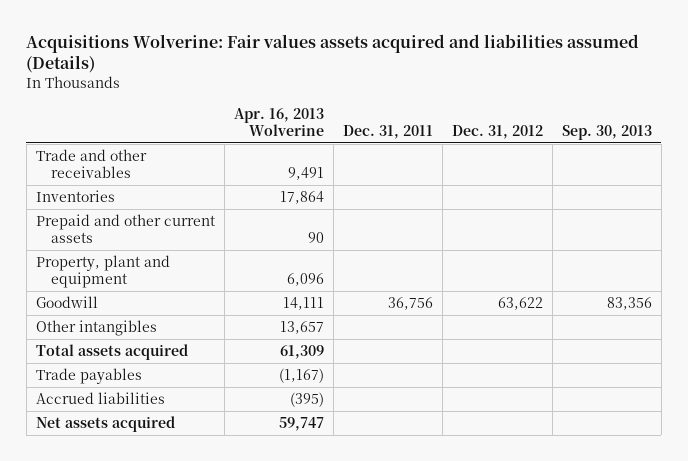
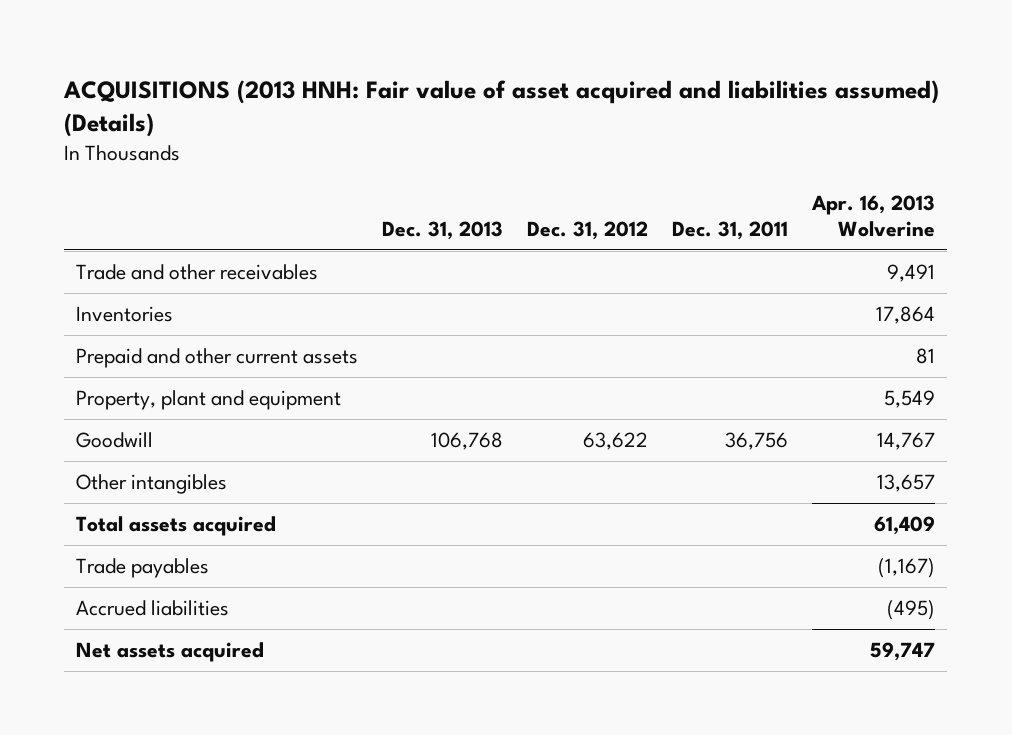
[26,33,640,74] Acquisitions Wolverine: Fair values assets acquired and liabilities assumed (Details) -> [63,79,940,138] ACQUISITIONS (2013 HNH: Fair value of asset acquired and liabilities assumed) (Details)
[561,124,652,140] Sep. 30, 2013 -> none
none -> [382,220,504,240] Dec. 31, 2013
[307,231,324,243] 90 -> [916,348,936,365] 81
[286,272,324,286] 6,096 -> [884,390,936,409] 5,549
[282,297,324,311] 14,111 -> [877,432,936,451] 14,767
[279,345,324,360] 61,309 -> [874,516,936,536] 61,409
[289,392,324,408] (395) -> [887,600,936,621] (495)

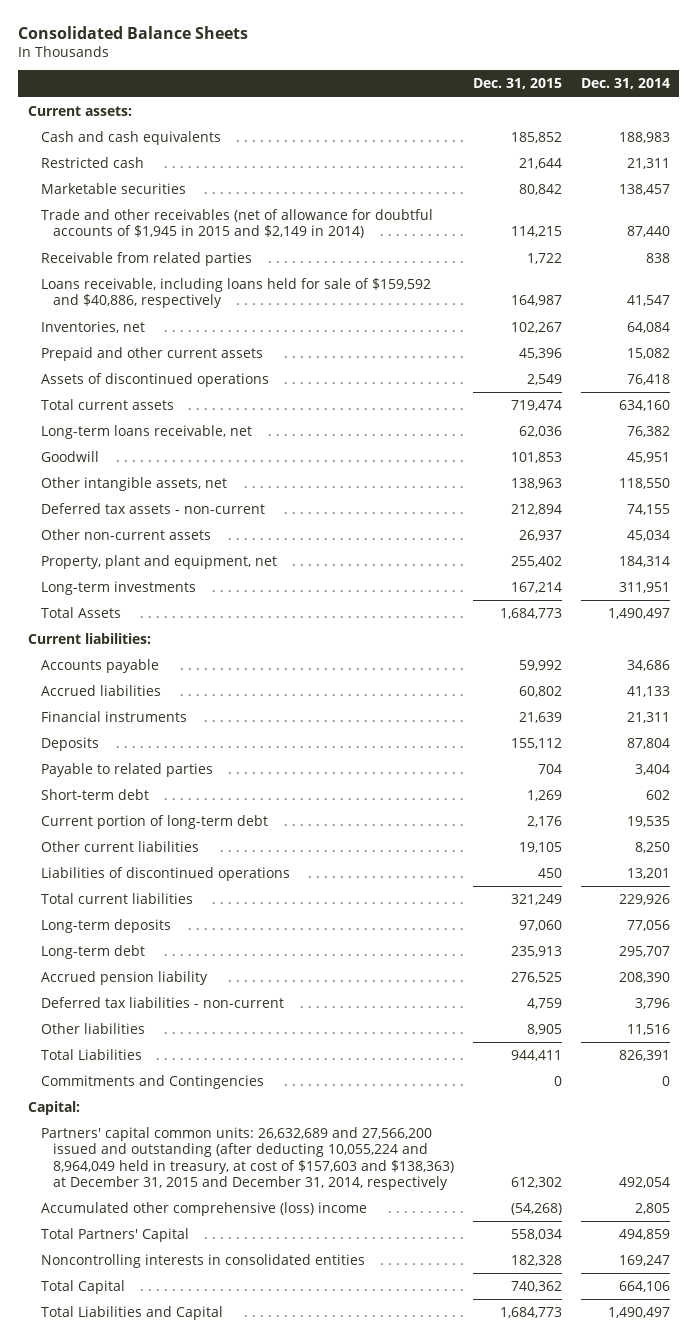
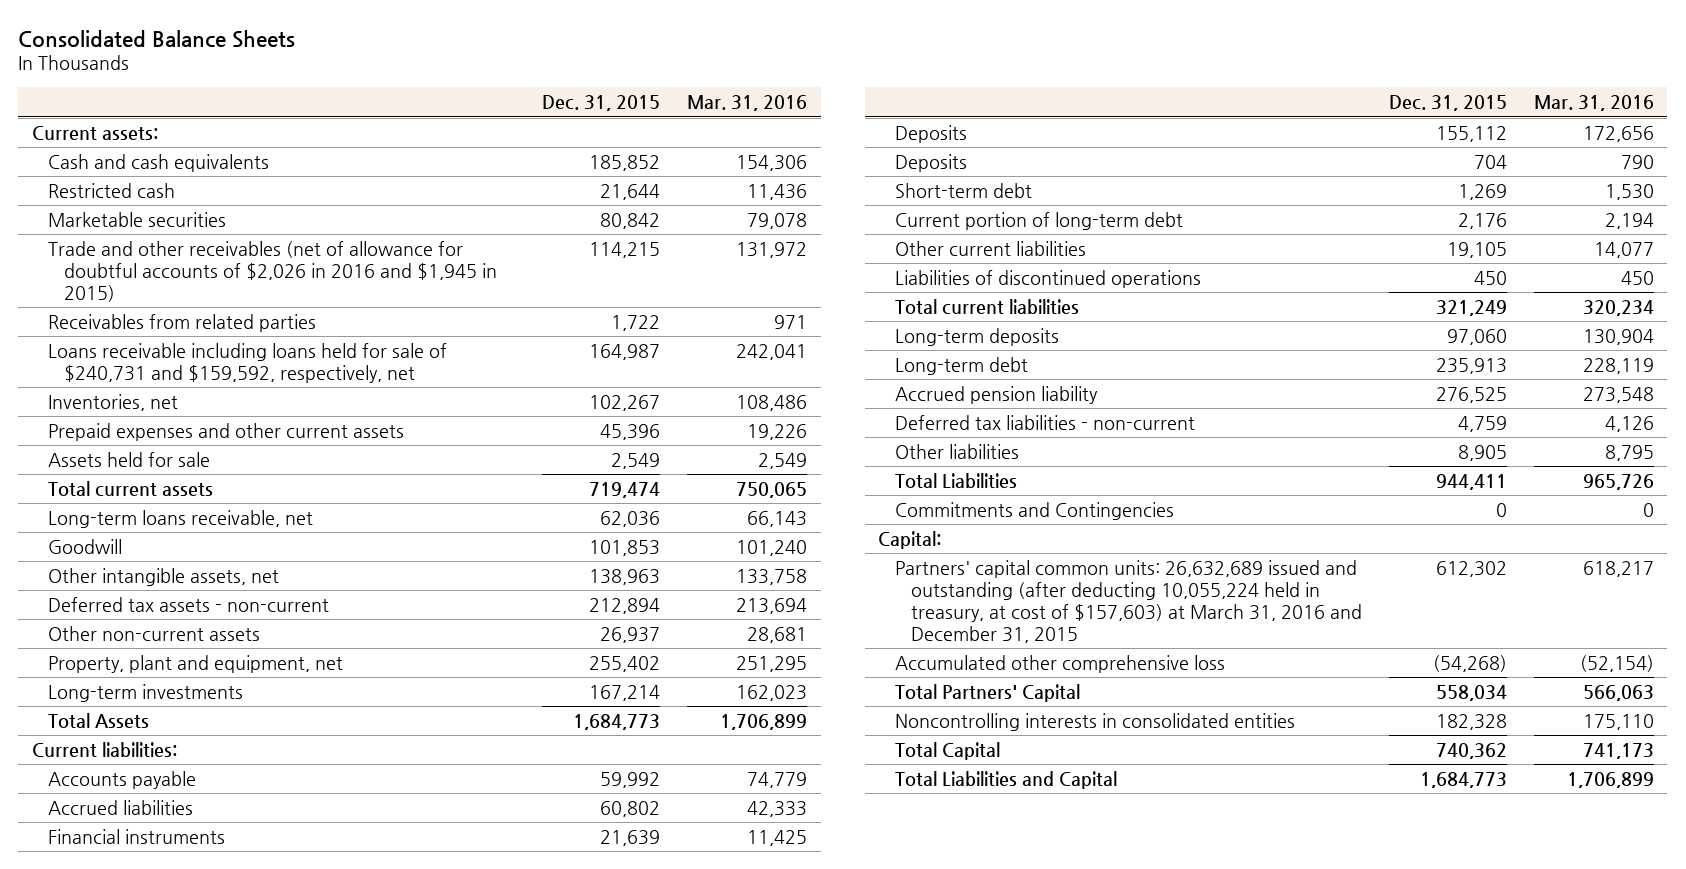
[580,78,670,90] Dec. 31, 2014 -> none
none -> [687,94,808,111] Mar. 31, 2016
[40,208,433,239] Trade and other receivables (net of allowance for doubtful accounts of $1,945 in 2015 and $2,149 in 2014) -> [47,240,498,302] Trade and other receivables (net of allowance for doubtful accounts of $2,026 in 2016 and $1,945 in 2015)
[40,251,252,266] Receivable from related parties -> [47,313,316,332] Receivables from related parties
[40,277,431,309] Loans receivable, including loans held for sale of $159,592 and $40,886, respectively -> [47,342,447,383] Loans receivable including loans held for sale of $240,731 and $159,592, respectively, net
[40,346,263,361] Prepaid and other current assets -> [47,422,404,441] Prepaid expenses and other current assets
[40,372,269,387] Assets of discontinued operations -> [47,451,210,467] Assets held for sale
[40,762,213,777] Payable to related parties -> [894,153,967,172] Deposits
[40,1126,455,1190] Partners' capital common units: 26,632,689 and 27,566,200 issued and outstanding (after deducting 10,055,224 and 8,964,049 held in treasury, at cost of $157,603 and $138,363) at December 31, 2015 and December 31, 2014, respectively -> [894,559,1362,643] Partners' capital common units: 26,632,689 issued and outstanding (after deducting 10,055,224 held in treasury, at cost of $157,603) at March 31, 2016 and December 31, 2015
[40,1201,367,1216] Accumulated other comprehensive (loss) income -> [894,654,1225,673] Accumulated other comprehensive loss

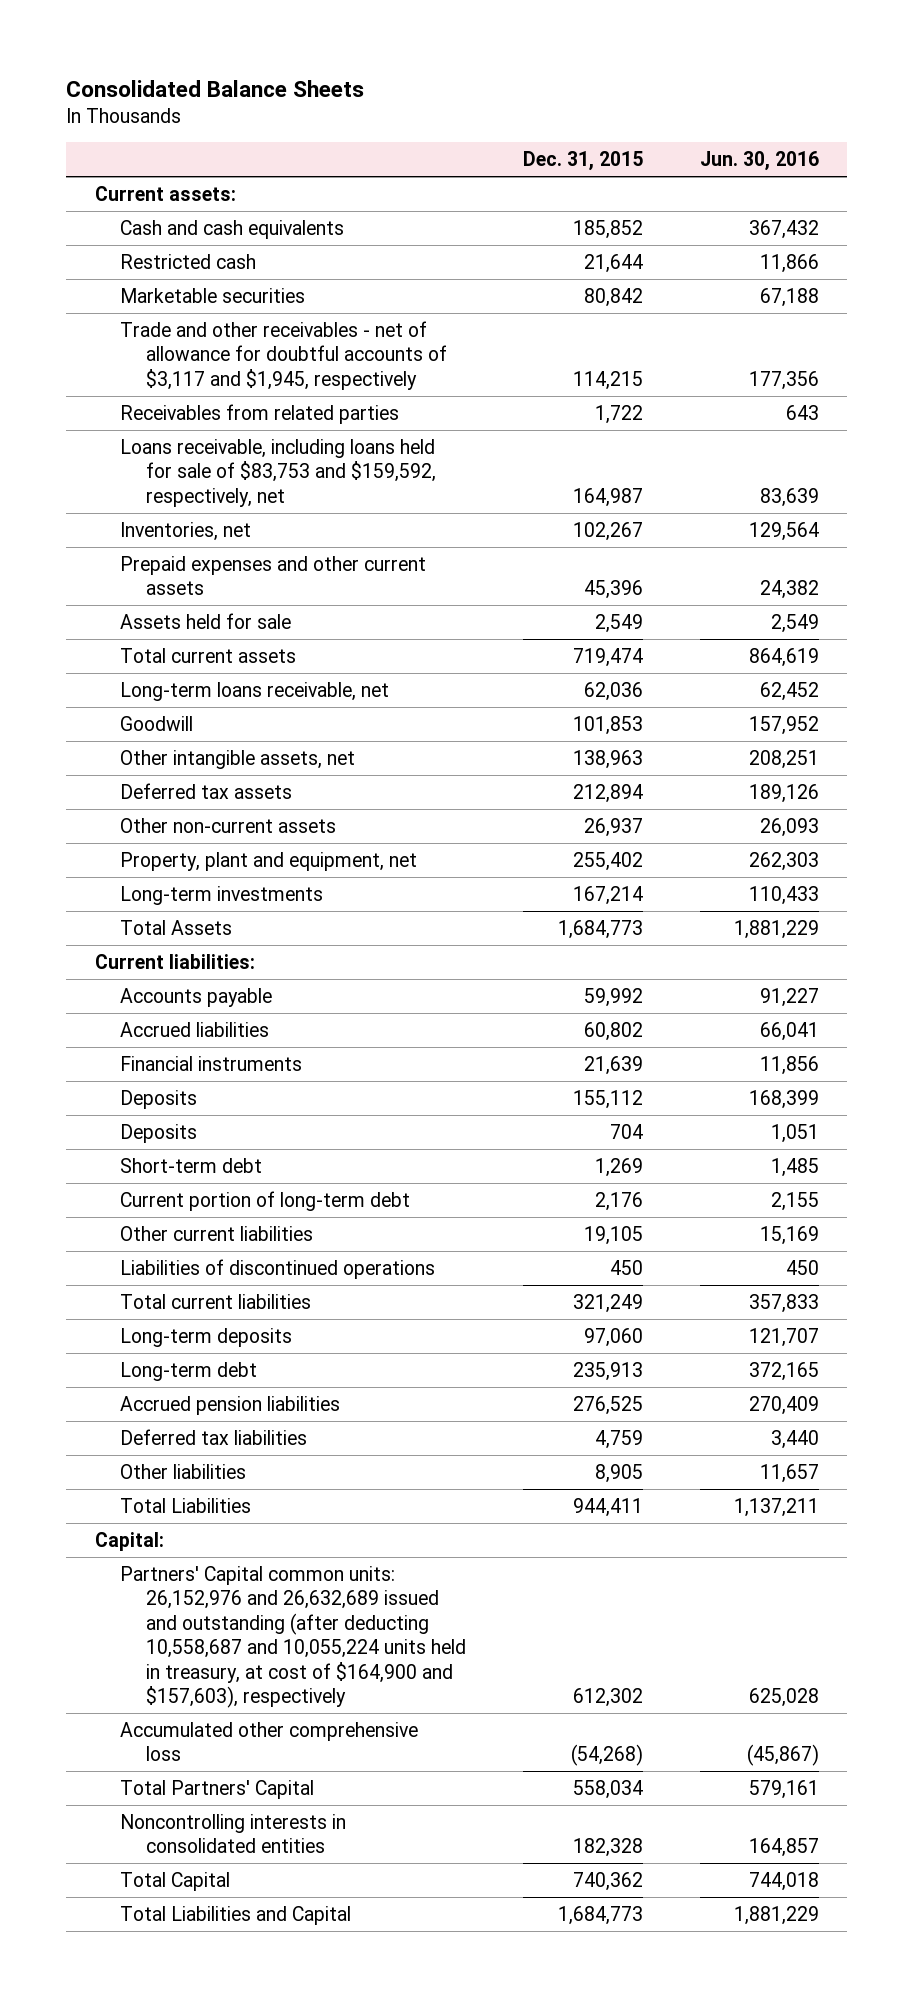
[687,94,808,111] Mar. 31, 2016 -> none
none -> [699,151,819,172] Jun. 30, 2016
[47,240,498,302] Trade and other receivables (net of allowance for doubtful accounts of $2,026 in 2016 and $1,945 in 2015) -> [120,320,447,390] Trade and other receivables - net of allowance for doubtful accounts of $3,117 and $1,945, respectively
[47,342,447,383] Loans receivable including loans held for sale of $240,731 and $159,592, respectively, net -> [120,438,436,507] Loans receivable, including loans held for sale of $83,753 and $159,592, respectively, net
[47,596,329,612] Deferred tax assets - non-current -> [120,782,293,799] Deferred tax assets
[894,385,1098,404] Accrued pension liability -> [120,1395,341,1415] Accrued pension liabilities
[894,414,1195,430] Deferred tax liabilities - non-current -> [120,1428,308,1445] Deferred tax liabilities
[894,501,1174,520] Commitments and Contingencies -> none
[894,559,1362,643] Partners' capital common units: 26,632,689 issued and outstanding (after deducting 10,055,224 held in treasury, at cost of $157,603) at March 31, 2016 and December 31, 2015 -> [120,1565,466,1709] Partners' Capital common units: 26,152,976 and 26,632,689 issued and outstanding (after deducting 10,558,687 and 10,055,224 units held in treasury, at cost of $164,900 and $157,603), respectively

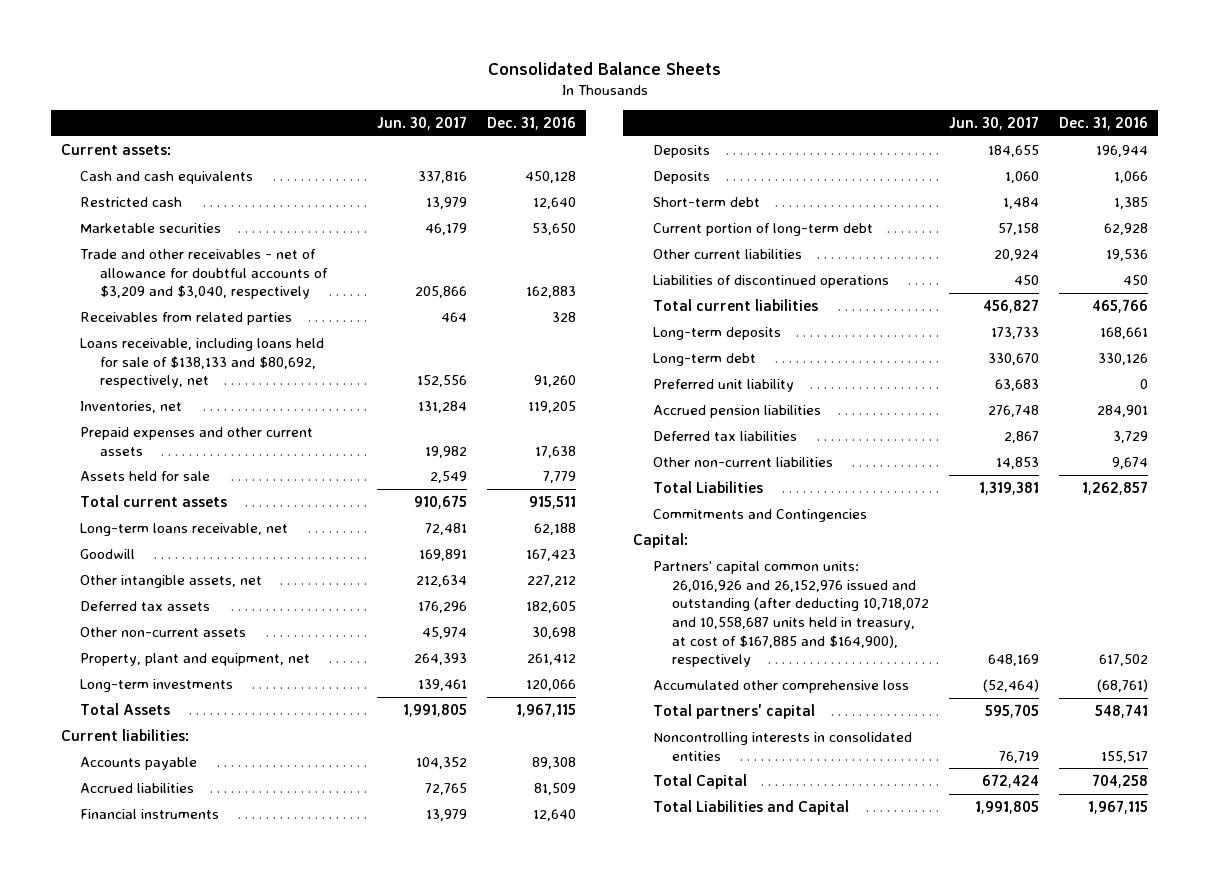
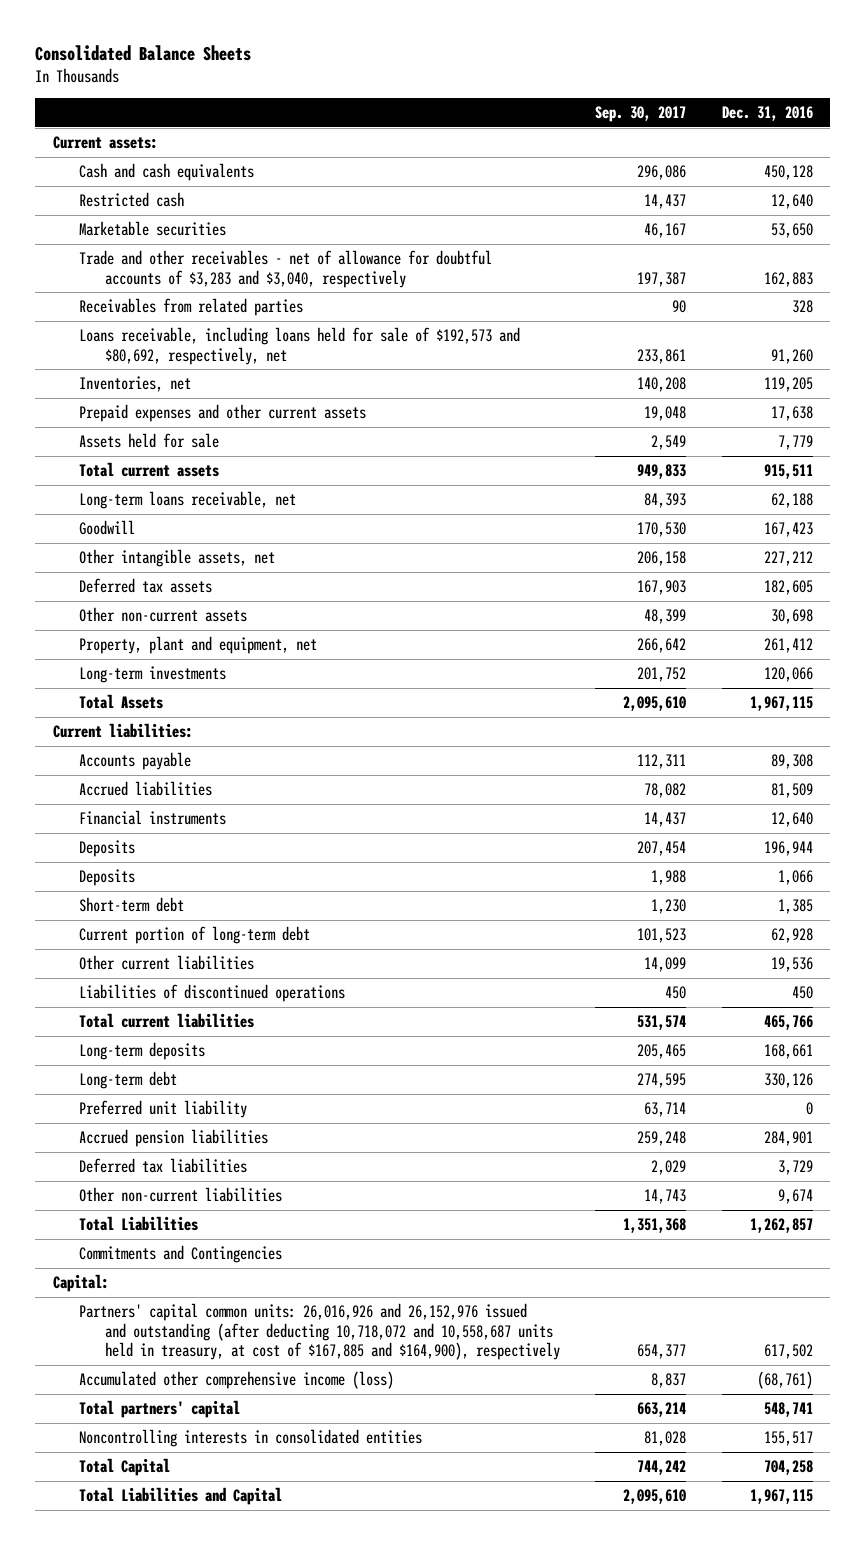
[376,116,467,131] Jun. 30, 2017 -> none
none -> [595,106,687,123] Sep. 30, 2017
[80,248,328,300] Trade and other receivables - net of allowance for doubtful accounts of $3,209 and $3,040, respectively -> [78,249,492,288] Trade and other receivables - net of allowance for doubtful accounts of $3,283 and $3,040, respectively
[80,337,325,389] Loans receivable, including loans held for sale of $138,133 and $80,692, respectively, net -> [78,326,520,365] Loans receivable, including loans held for sale of $192,573 and $80,692, respectively, net
[652,679,909,693] Accumulated other comprehensive loss -> [78,1370,394,1389] Accumulated other comprehensive income (loss)

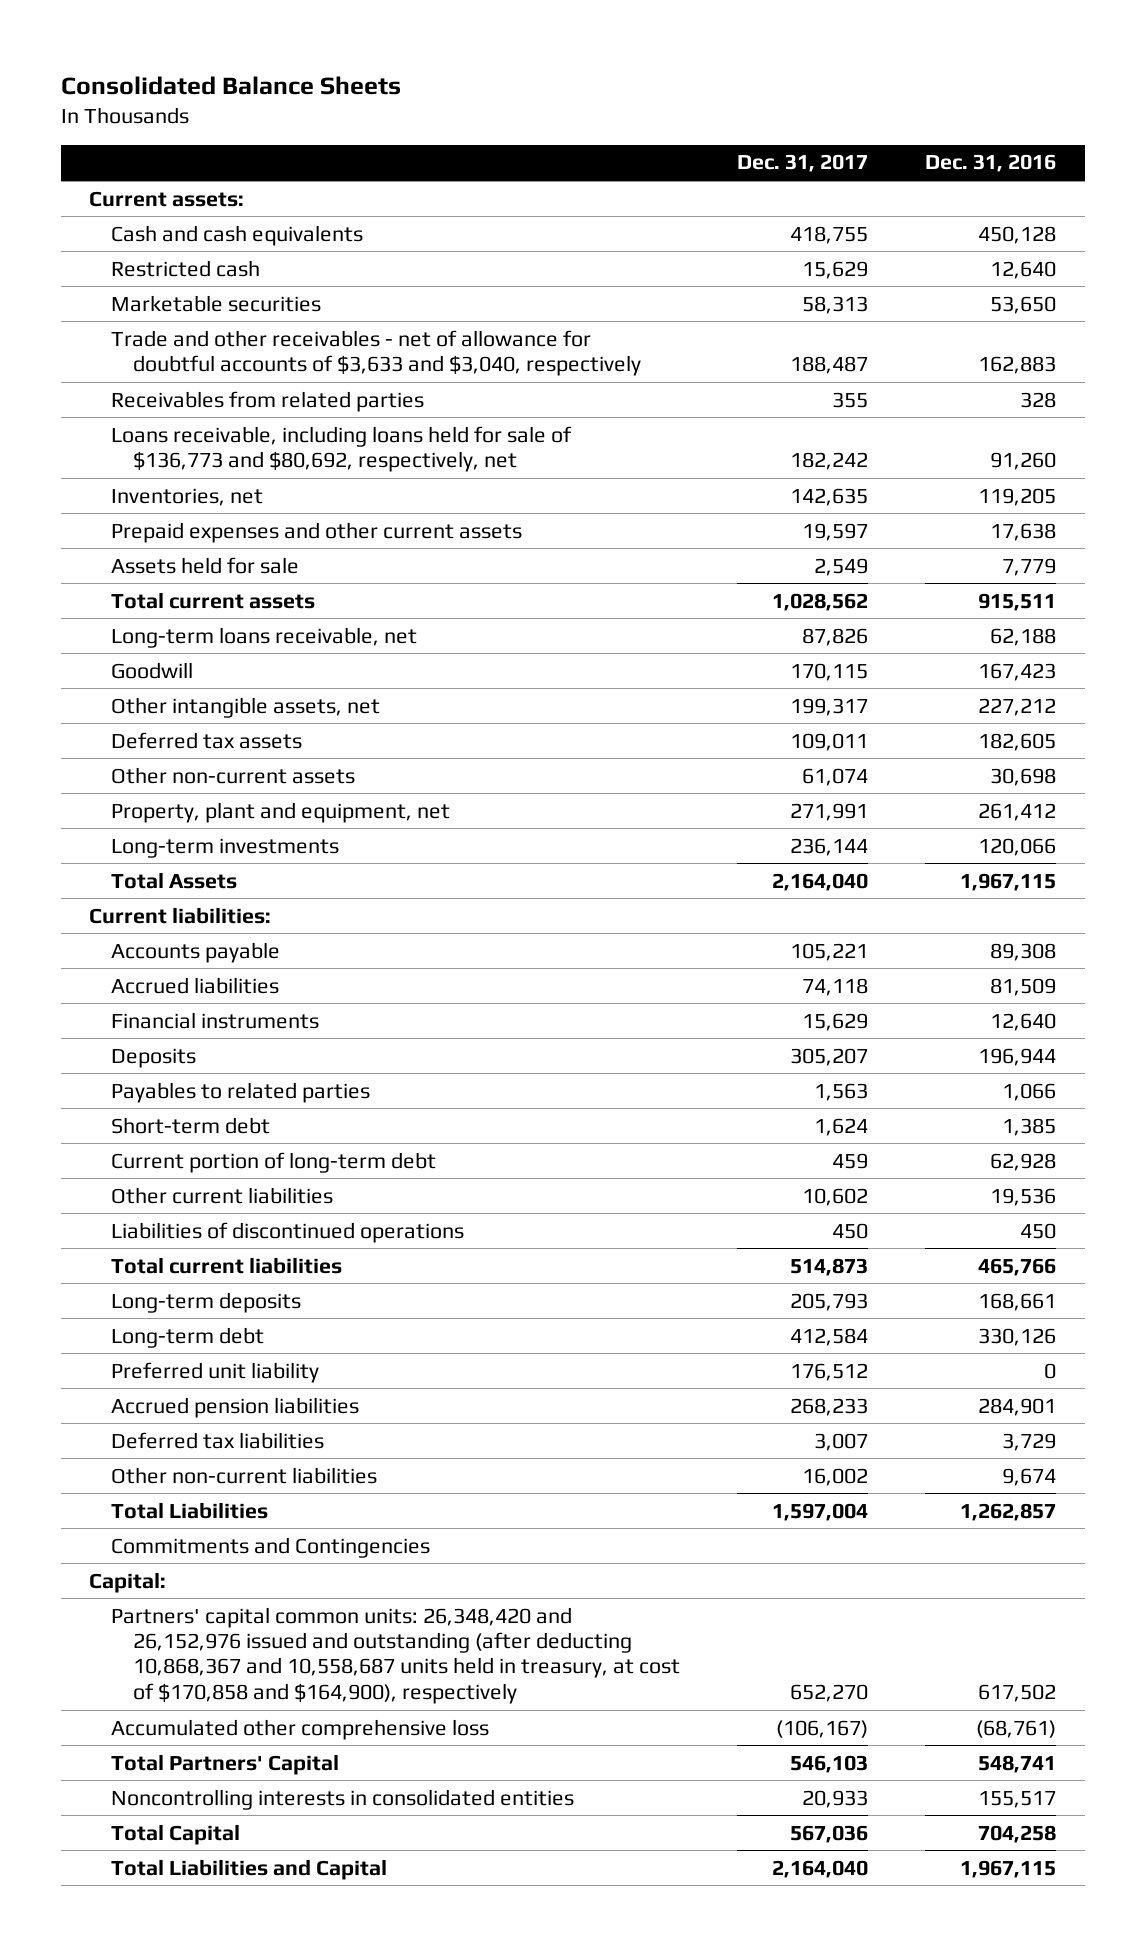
[595,106,687,123] Sep. 30, 2017 -> none
none -> [737,154,869,173] Dec. 31, 2017
[78,249,492,288] Trade and other receivables - net of allowance for doubtful accounts of $3,283 and $3,040, respectively -> [111,329,642,377] Trade and other receivables - net of allowance for doubtful accounts of $3,633 and $3,040, respectively
[78,326,520,365] Loans receivable, including loans held for sale of $192,573 and $80,692, respectively, net -> [111,425,573,473] Loans receivable, including loans held for sale of $136,773 and $80,692, respectively, net
[78,868,135,886] Deposits -> [111,1081,371,1103] Payables to related parties
[78,1302,560,1361] Partners' capital common units: 26,016,926 and 26,152,976 issued and outstanding (after deducting 10,718,072 and 10,558,687 units held in treasury, at cost of $167,885 and $164,900), respectively -> [111,1606,681,1704] Partners' capital common units: 26,348,420 and 26,152,976 issued and outstanding (after deducting 10,868,367 and 10,558,687 units held in treasury, at cost of $170,858 and $164,900), respectively
[78,1370,394,1389] Accumulated other comprehensive income (loss) -> [111,1718,490,1740] Accumulated other comprehensive loss
[78,1399,240,1418] Total partners' capital -> [111,1753,340,1775] Total Partners' Capital

